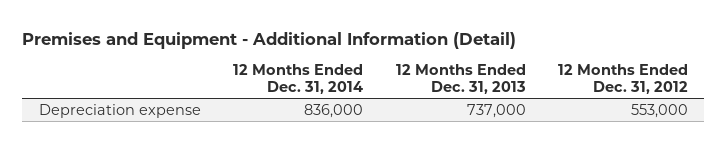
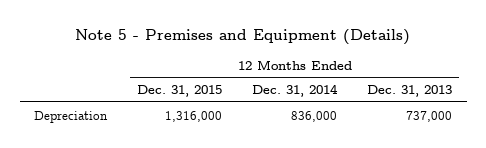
[22,31,517,49] Premises and Equipment - Additional Information (Detail) -> [75,28,411,45] Note 5 - Premises and Equipment (Details)
[558,64,689,95] 12 Months Ended Dec. 31, 2012 -> none
none -> [137,85,223,98] Dec. 31, 2015
[38,103,201,118] Depreciation expense -> [34,110,109,123] Depreciation

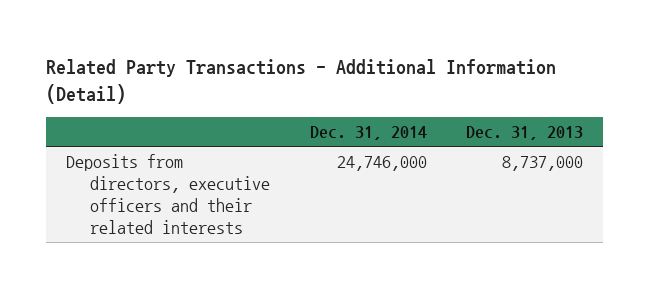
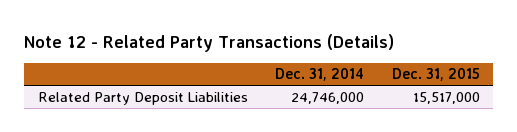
[46,59,557,105] Related Party Transactions - Additional Information (Detail) -> [24,33,395,52] Note 12 - Related Party Transactions (Details)
[466,126,584,141] Dec. 31, 2013 -> none
none -> [391,68,480,82] Dec. 31, 2015
[66,153,270,235] Deposits from directors, executive officers and their related interests -> [37,92,248,106] Related Party Deposit Liabilities

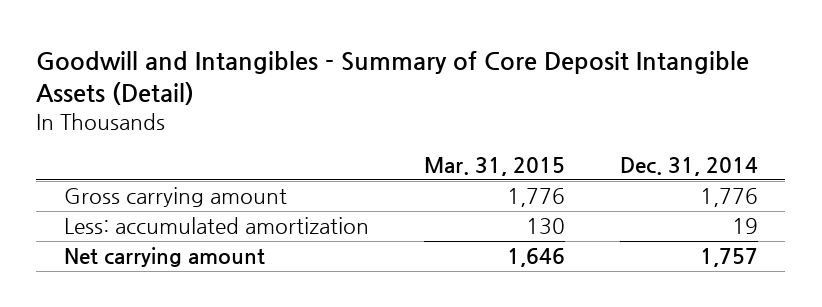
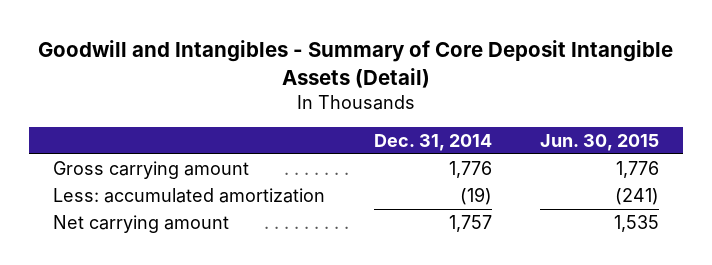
[423,157,565,177] Mar. 31, 2015 -> none
none -> [539,133,659,151] Jun. 30, 2015
[731,218,758,235] 19 -> [459,187,492,206] (19)

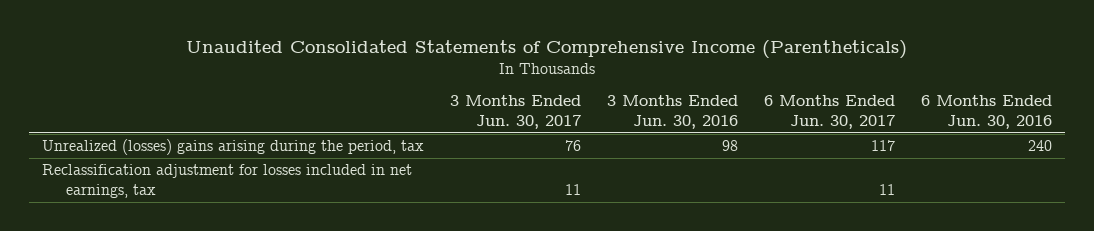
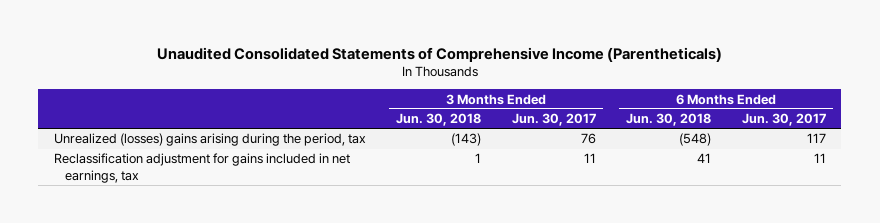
[607,95,739,129] 3 Months Ended Jun. 30, 2016 -> none
[921,95,1053,129] 6 Months Ended Jun. 30, 2016 -> none
none -> [396,113,482,127] Jun. 30, 2018
none -> [626,113,712,127] Jun. 30, 2018
[41,164,412,198] Reclassification adjustment for losses included in net earnings, tax -> [53,153,350,183] Reclassification adjustment for gains included in net earnings, tax

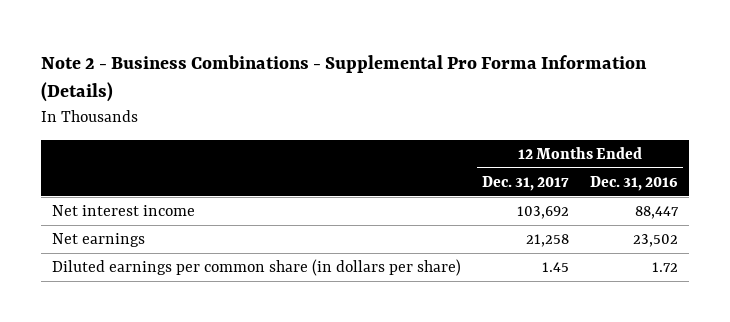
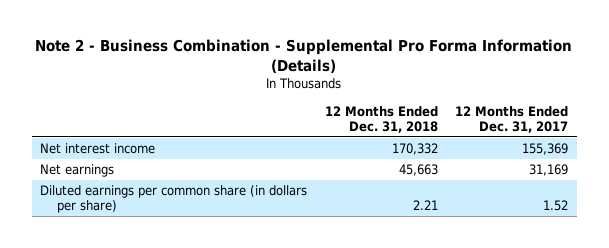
[41,55,648,103] Note 2 - Business Combinations - Supplemental Pro Forma Information (Details) -> [35,39,573,73] Note 2 - Business Combination - Supplemental Pro Forma Information (Details)
[590,175,679,191] Dec. 31, 2016 -> none
none -> [324,105,438,133] 12 Months Ended Dec. 31, 2018
[517,206,570,220] 103,692 -> [522,143,569,156] 155,369
[526,234,570,248] 21,258 -> [529,164,569,177] 31,169
[542,262,570,273] 1.45 -> [543,200,569,212] 1.52

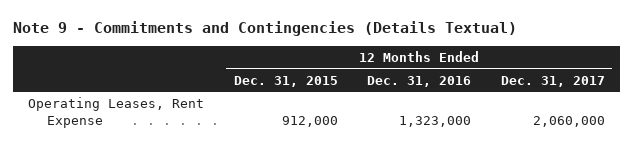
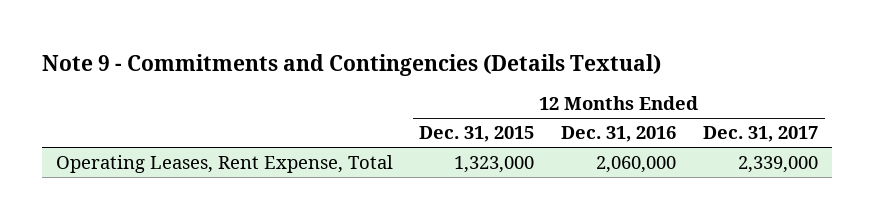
[28,96,205,128] Operating Leases, Rent Expense -> [55,155,393,174] Operating Leases, Rent Expense, Total
[281,115,338,127] 912,000 -> [454,156,535,174] 1,323,000
[399,115,472,127] 1,323,000 -> [596,156,677,174] 2,060,000
[532,115,605,127] 2,060,000 -> [738,156,819,174] 2,339,000

